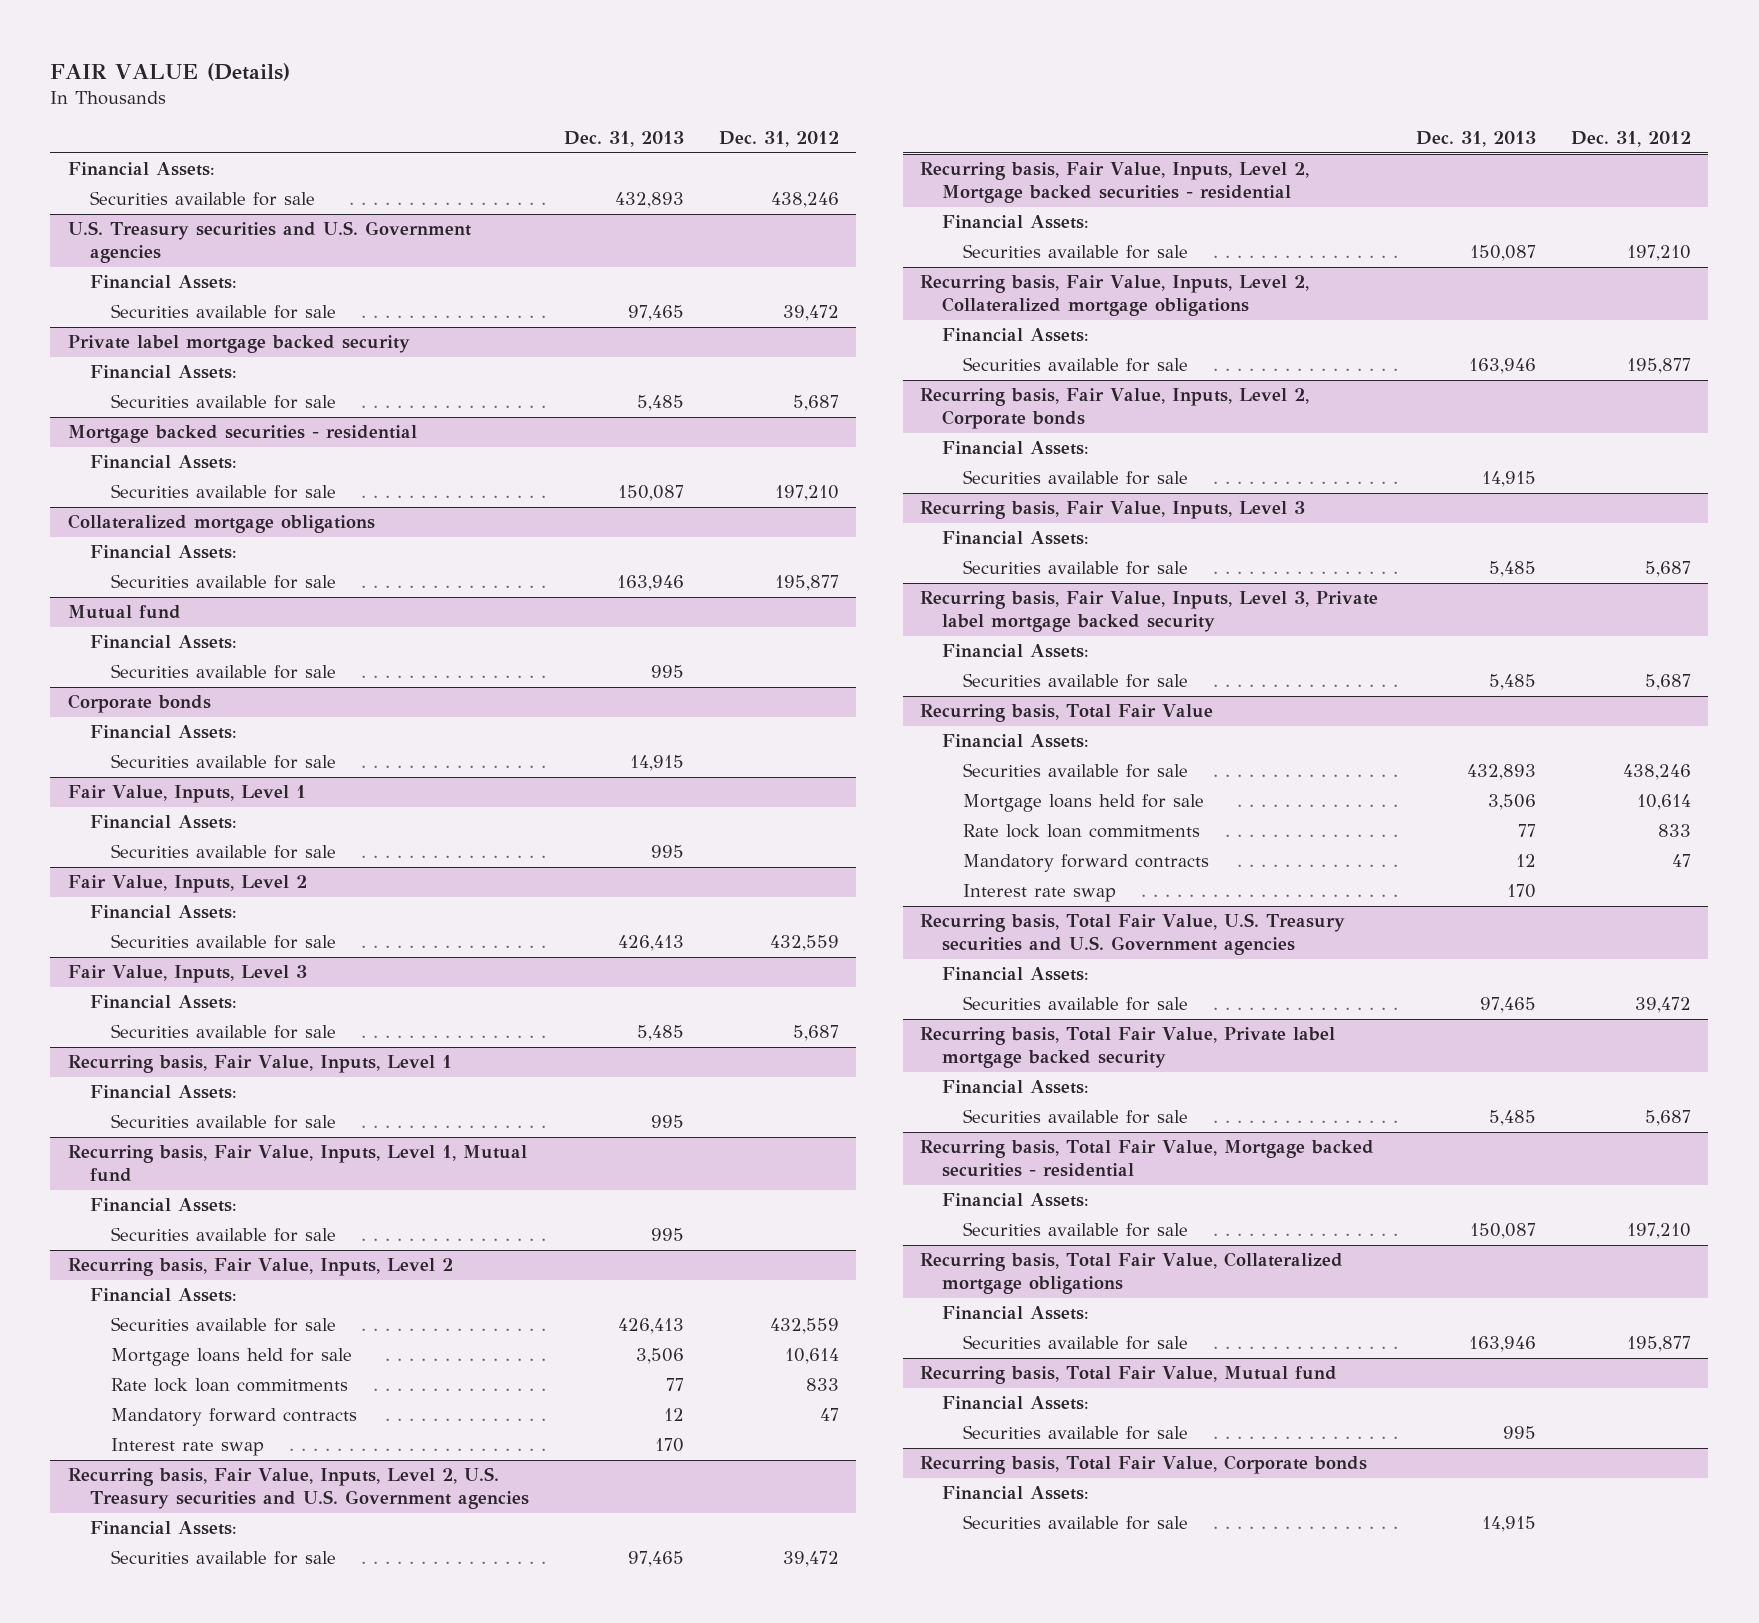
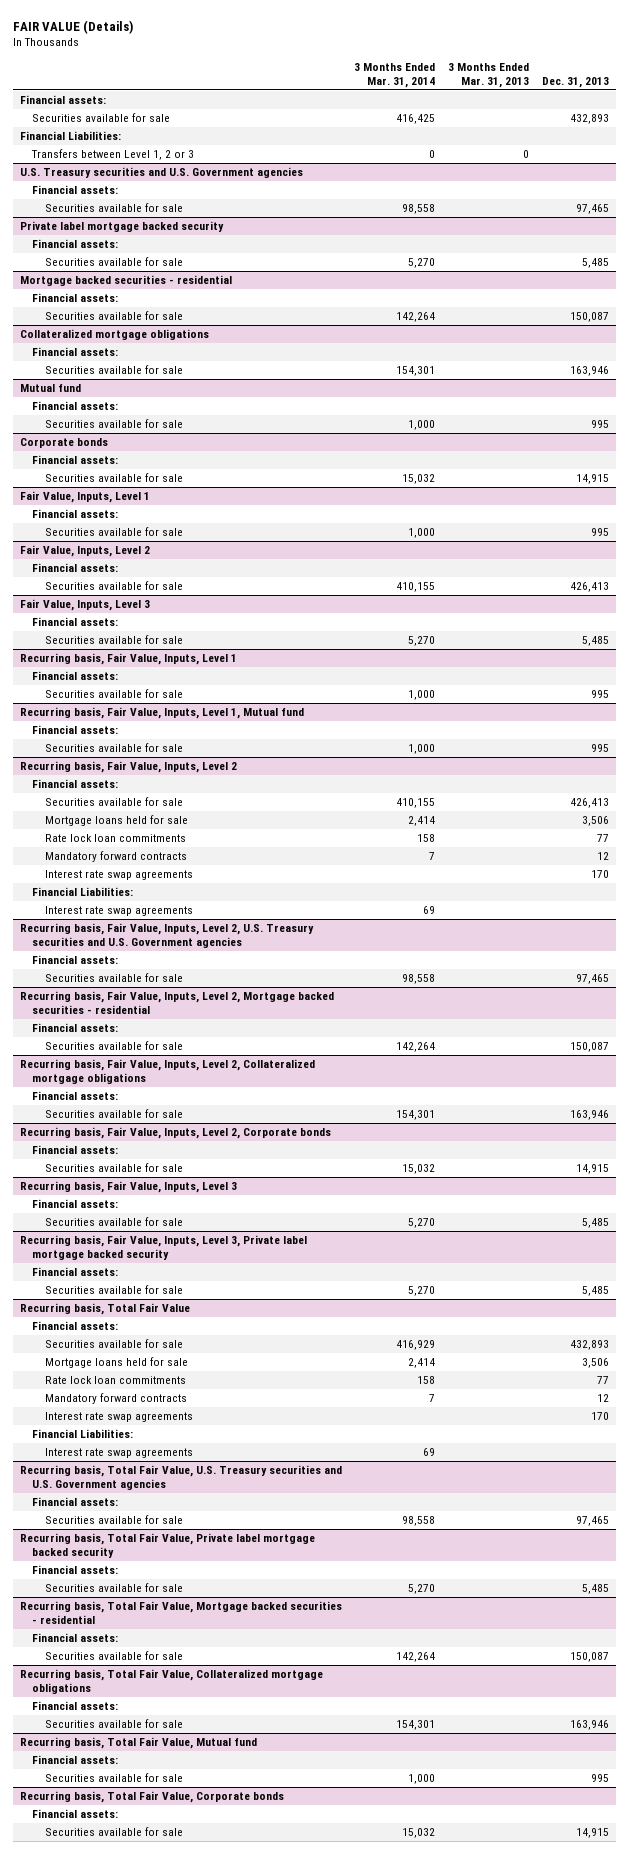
[718,131,839,148] Dec. 31, 2012 -> none
none -> [354,62,436,88] 3 Months Ended Mar. 31, 2014
none -> [448,62,530,88] 3 Months Ended Mar. 31, 2013
[67,162,215,177] Financial Assets: -> [19,95,106,105] Financial assets:
none -> [19,131,121,141] Financial Liabilities:
none -> [31,149,195,161] Transfers between Level 1, 2 or 3
[89,275,237,290] Financial Assets: -> [32,185,119,195] Financial assets:
[89,365,237,380] Financial Assets: -> [32,239,119,249] Financial assets:
[89,455,237,470] Financial Assets: -> [32,293,119,303] Financial assets:
[89,545,237,560] Financial Assets: -> [32,347,119,357] Financial assets:
[89,635,237,650] Financial Assets: -> [32,401,119,411] Financial assets:
[89,725,237,740] Financial Assets: -> [32,455,119,465] Financial assets:
[89,815,237,830] Financial Assets: -> [32,509,119,519] Financial assets:
[89,905,237,920] Financial Assets: -> [32,563,119,573] Financial assets:
[89,995,237,1010] Financial Assets: -> [32,617,119,627] Financial assets:
[89,1085,237,1100] Financial Assets: -> [32,671,119,681] Financial assets:
[89,1198,237,1213] Financial Assets: -> [32,725,119,735] Financial assets:
[89,1288,237,1303] Financial Assets: -> [32,779,119,789] Financial assets:
[111,1438,265,1457] Interest rate swap -> [44,870,193,881] Interest rate swap agreements
none -> [32,887,134,897] Financial Liabilities:
none -> [44,906,193,917] Interest rate swap agreements
[89,1521,237,1536] Financial Assets: -> [32,955,119,965] Financial assets:
[941,215,1089,230] Financial Assets: -> [32,1023,119,1033] Financial assets:
[941,328,1089,343] Financial Assets: -> [32,1091,119,1101] Financial assets:
[941,441,1089,456] Financial Assets: -> [32,1145,119,1155] Financial assets:
[941,531,1089,546] Financial Assets: -> [32,1199,119,1209] Financial assets:
[941,644,1089,659] Financial Assets: -> [32,1267,119,1277] Financial assets:
[941,734,1089,749] Financial Assets: -> [32,1321,119,1331] Financial assets:
[963,884,1117,903] Interest rate swap -> [44,1412,193,1423] Interest rate swap agreements
none -> [32,1429,134,1439] Financial Liabilities:
none -> [44,1448,193,1459] Interest rate swap agreements
[941,967,1089,982] Financial Assets: -> [32,1497,119,1507] Financial assets:
[941,1080,1089,1095] Financial Assets: -> [32,1565,119,1575] Financial assets:
[941,1193,1089,1208] Financial Assets: -> [32,1633,119,1643] Financial assets:
[941,1306,1089,1321] Financial Assets: -> [32,1701,119,1711] Financial assets:
[941,1396,1089,1411] Financial Assets: -> [32,1755,119,1765] Financial assets:
[941,1486,1089,1501] Financial Assets: -> [32,1809,119,1819] Financial assets:

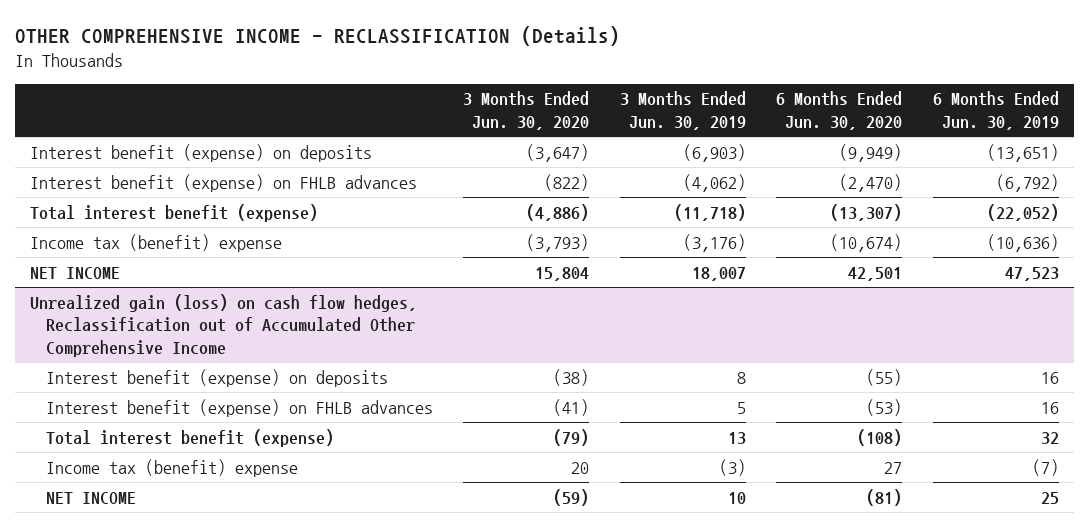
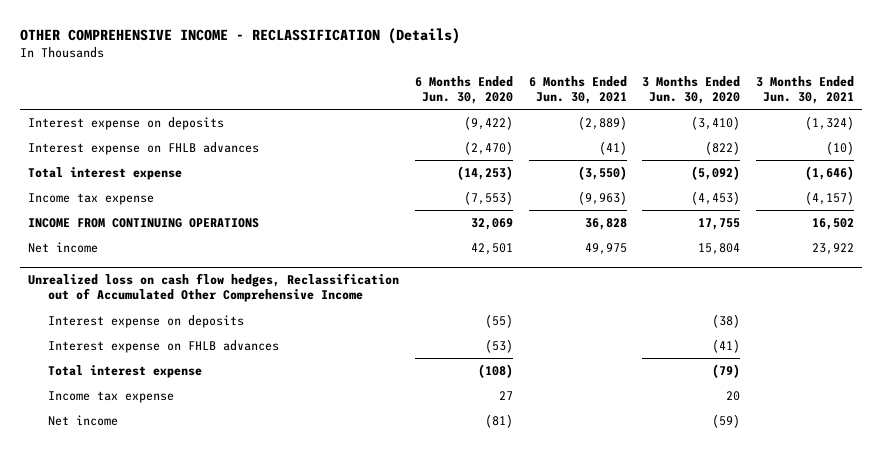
[619,91,746,130] 3 Months Ended Jun. 30, 2019 -> none
[932,91,1059,130] 6 Months Ended Jun. 30, 2019 -> none
none -> [528,76,627,105] 6 Months Ended Jun. 30, 2021
none -> [755,76,854,105] 3 Months Ended Jun. 30, 2021
[29,143,372,162] Interest benefit (expense) on deposits -> [28,116,225,130] Interest expense on deposits
[526,143,590,162] (3,647) -> [691,115,741,130] (3,410)
[839,143,903,162] (9,949) -> [463,115,513,130] (9,422)
[29,173,417,192] Interest benefit (expense) on FHLB advances -> [28,141,260,155] Interest expense on FHLB advances
[29,203,318,222] Total interest benefit (expense) -> [28,166,183,180] Total interest expense
[526,203,590,221] (4,886) -> [691,165,741,180] (5,092)
[830,203,903,221] (13,307) -> [456,165,513,180] (14,253)
[29,233,282,252] Income tax (benefit) expense -> [28,192,155,205] Income tax expense
[526,233,590,252] (3,793) -> [691,190,741,205] (4,453)
[830,233,903,252] (10,674) -> [463,190,513,205] (7,553)
none -> [28,217,260,228] INCOME FROM CONTINUING OPERATIONS
[29,266,120,279] NET INCOME -> [28,241,99,253] Net income
[29,293,417,357] Unrealized gain (loss) on cash flow hedges, Reclassification out of Accumulated Other Comprehensive Income -> [28,273,400,303] Unrealized loss on cash flow hedges, Reclassification out of Accumulated Other Comprehensive Income
[45,368,388,387] Interest benefit (expense) on deposits -> [47,314,244,328] Interest expense on deposits
[45,398,433,417] Interest benefit (expense) on FHLB advances -> [47,339,279,353] Interest expense on FHLB advances
[45,428,334,447] Total interest benefit (expense) -> [47,364,202,378] Total interest expense
[45,458,298,477] Income tax (benefit) expense -> [47,390,174,403] Income tax expense
[45,491,136,504] NET INCOME -> [47,414,118,426] Net income

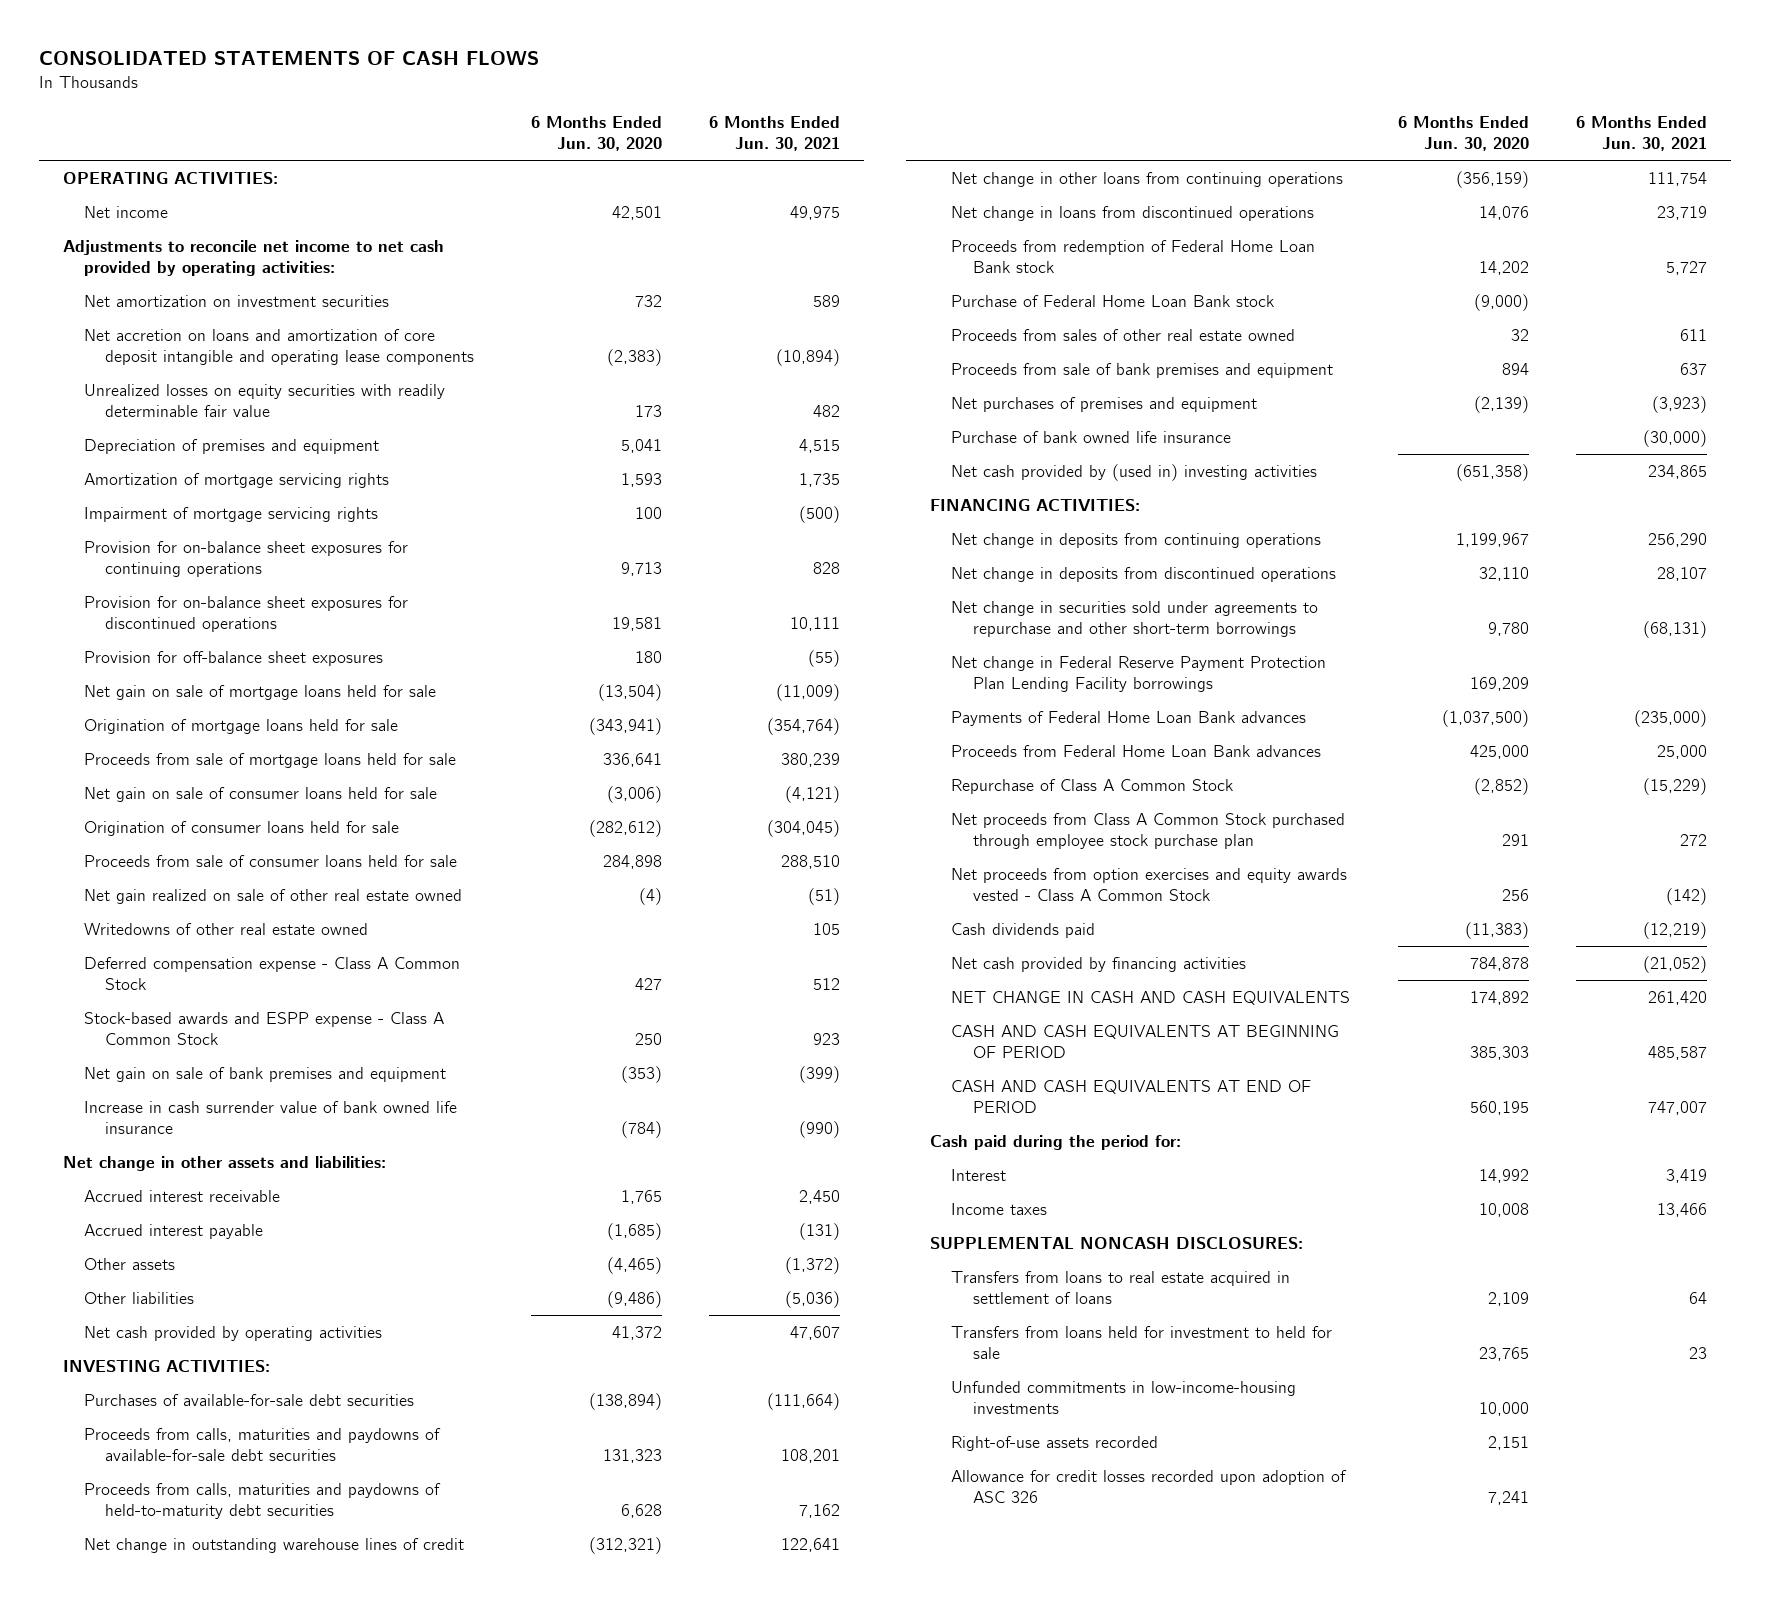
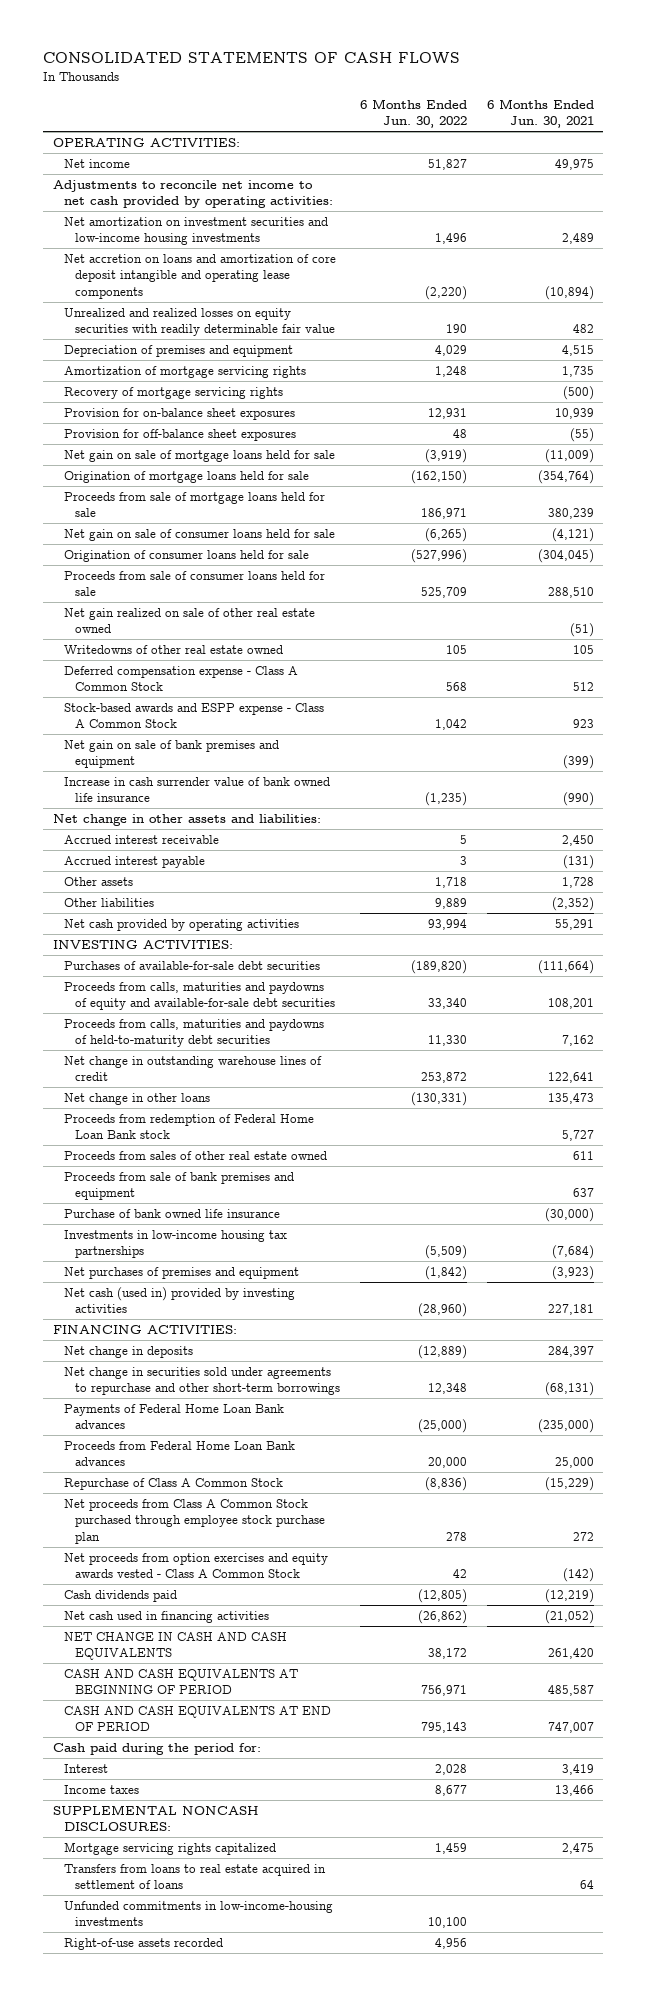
[530,116,662,152] 6 Months Ended Jun. 30, 2020 -> none
none -> [359,98,467,129] 6 Months Ended Jun. 30, 2022
[84,294,390,307] Net amortization on investment securities -> [63,216,328,246] Net amortization on investment securities and low-income housing investments
[813,294,841,307] 589 -> [561,233,594,245] 2,489
[84,383,446,417] Unrealized losses on equity securities with readily determinable fair value -> [63,307,336,337] Unrealized and realized losses on equity securities with readily determinable fair value
[84,595,409,632] Provision for on-balance sheet exposures for discontinued operations -> none
[84,506,379,522] Impairment of mortgage servicing rights -> [63,386,283,399] Recovery of mortgage servicing rights
[84,540,409,577] Provision for on-balance sheet exposures for continuing operations -> [63,407,295,420] Provision for on-balance sheet exposures
[813,561,841,574] 828 -> [554,407,594,419] 10,939
[785,1256,841,1274] (1,372) -> [561,876,594,888] 1,728
[785,1290,841,1308] (5,036) -> [551,896,594,911] (2,352)
[790,1325,841,1340] 47,607 -> [554,918,594,930] 55,291
[84,1427,442,1461] Proceeds from calls, maturities and paydowns of available-for-sale debt securities -> [63,981,336,1011] Proceeds from calls, maturities and paydowns of equity and available-for-sale debt securities
[951,205,1315,221] Net change in loans from discontinued operations -> none
[951,171,1344,187] Net change in other loans from continuing operations -> [63,1092,210,1105] Net change in other loans
[1648,171,1708,186] 111,754 -> [547,1092,594,1104] 135,473
[951,294,1275,307] Purchase of Federal Home Loan Bank stock -> none
none -> [63,1229,287,1259] Investments in low-income housing tax partnerships
[951,396,1258,412] Net purchases of premises and equipment -> [63,1266,299,1279] Net purchases of premises and equipment
[951,463,1318,481] Net cash provided by (used in) investing activities -> [63,1286,295,1314] Net cash (used in) provided by investing activities
[1648,464,1708,479] 234,865 -> [547,1304,594,1316] 227,181
[951,566,1337,582] Net change in deposits from discontinued operations -> none
[951,532,1322,548] Net change in deposits from continuing operations -> [63,1345,193,1358] Net change in deposits
[1648,532,1708,547] 256,290 -> [547,1345,594,1357] 284,397
[951,655,1327,692] Net change in Federal Reserve Payment Protection Plan Lending Facility borrowings -> none
[951,956,1247,972] Net cash provided by financing activities -> [63,1610,269,1623] Net cash used in financing activities
none -> [63,1841,276,1855] Mortgage servicing rights capitalized
[951,1325,1333,1359] Transfers from loans held for investment to held for sale -> none
[951,1469,1348,1503] Allowance for credit losses recorded upon adoption of ASC 326 -> none

